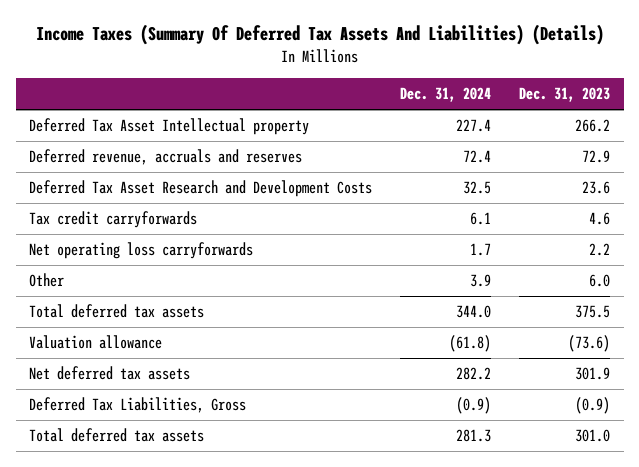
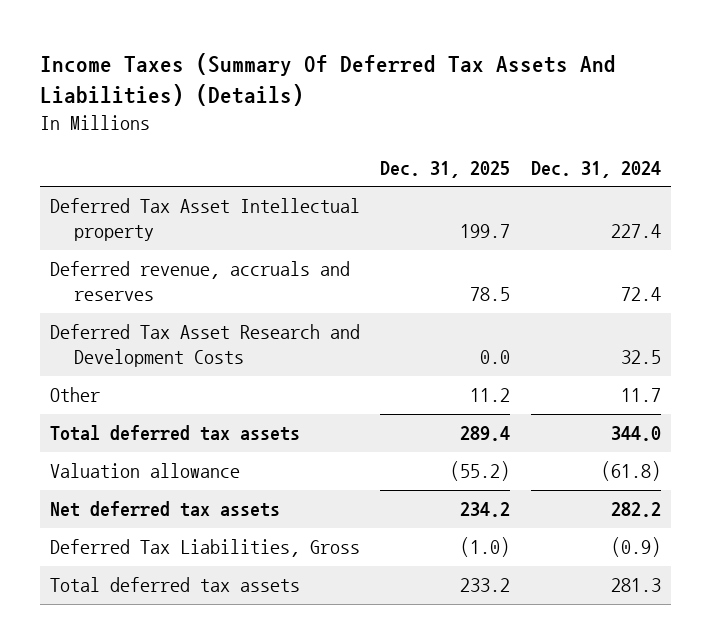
[518,87,610,103] Dec. 31, 2023 -> none
none -> [380,160,511,178] Dec. 31, 2025
[29,211,198,229] Tax credit carryforwards -> none
[29,242,254,260] Net operating loss carryforwards -> none
[470,274,492,288] 3.9 -> [620,388,661,403] 11.7

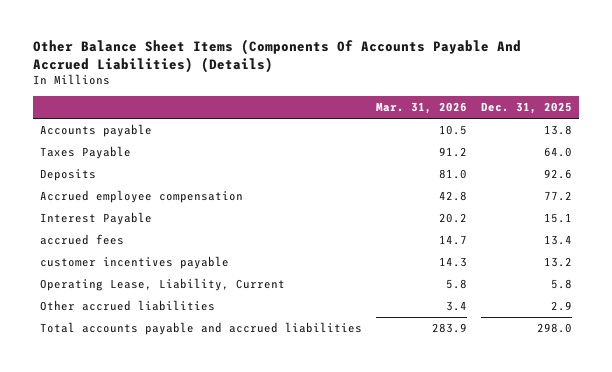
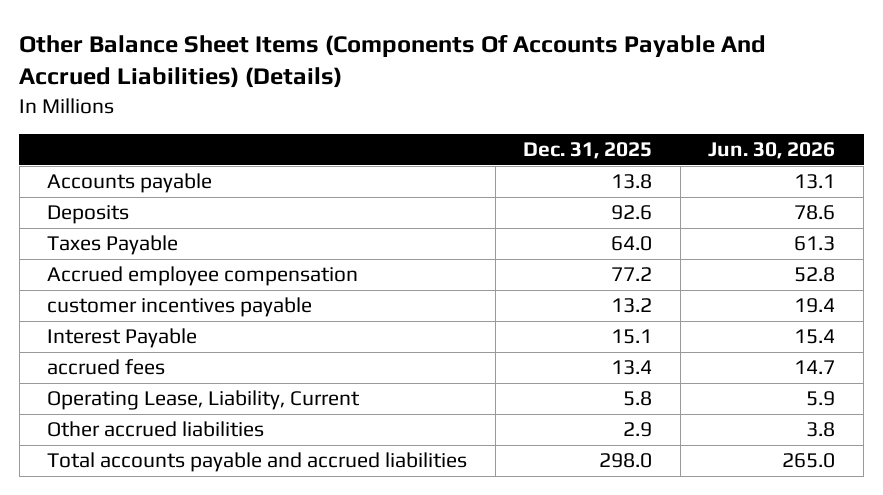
[375,102,467,115] Mar. 31, 2026 -> none
none -> [708,142,836,160] Jun. 30, 2026
[39,146,131,160] Taxes Payable -> [47,235,179,256] Taxes Payable
[39,256,229,270] customer incentives payable -> [47,297,313,318] customer incentives payable

